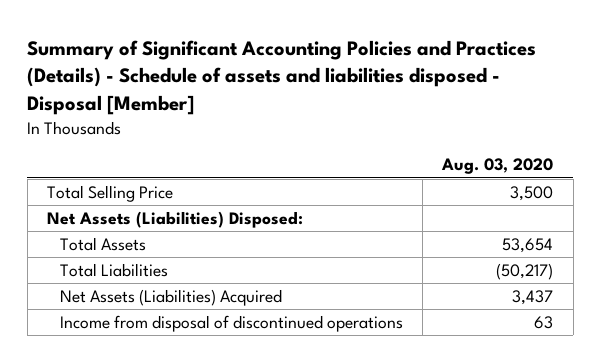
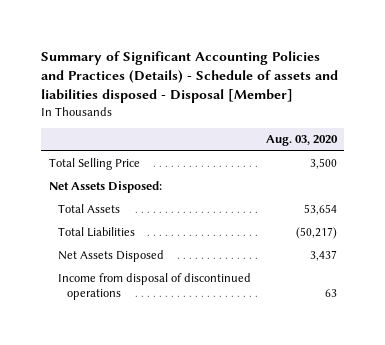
[47,211,304,229] Net Assets (Liabilities) Disposed: -> [48,181,162,194] Net Assets Disposed:
[59,289,282,307] Net Assets (Liabilities) Acquired -> [58,250,165,263] Net Assets Disposed

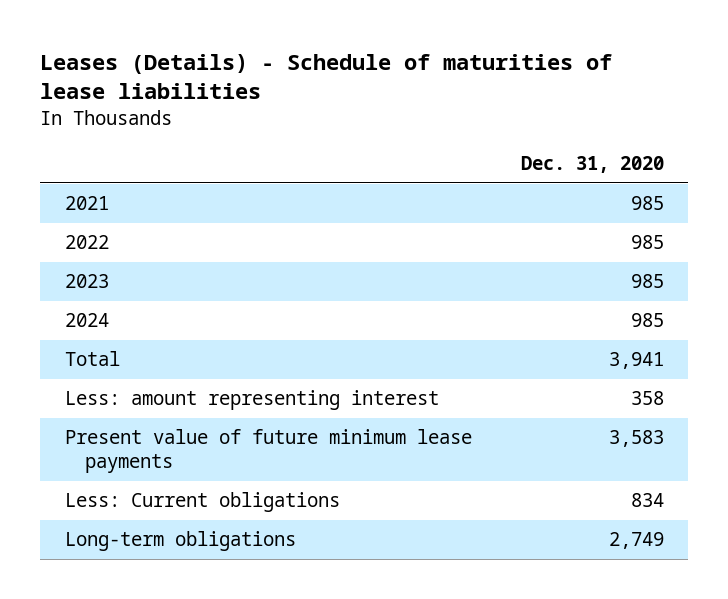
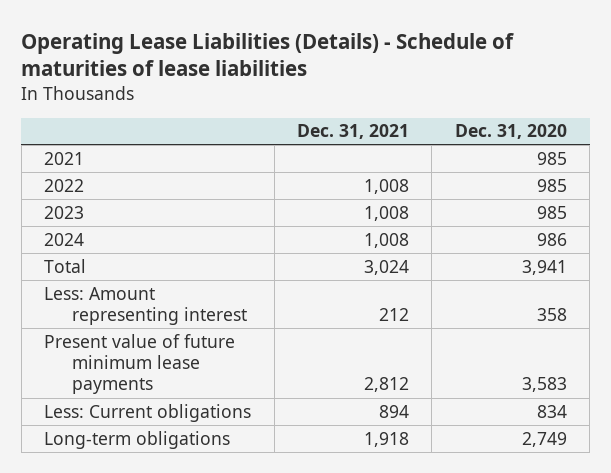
[40,53,613,100] Leases (Details) - Schedule of maturities of lease liabilities -> [21,32,515,77] Operating Lease Liabilities (Details) - Schedule of maturities of lease liabilities
none -> [296,124,409,140] Dec. 31, 2021
[630,313,664,328] 985 -> [536,232,567,246] 986
[64,390,439,411] Less: amount representing interest -> [44,286,248,326] Less: Amount representing interest

